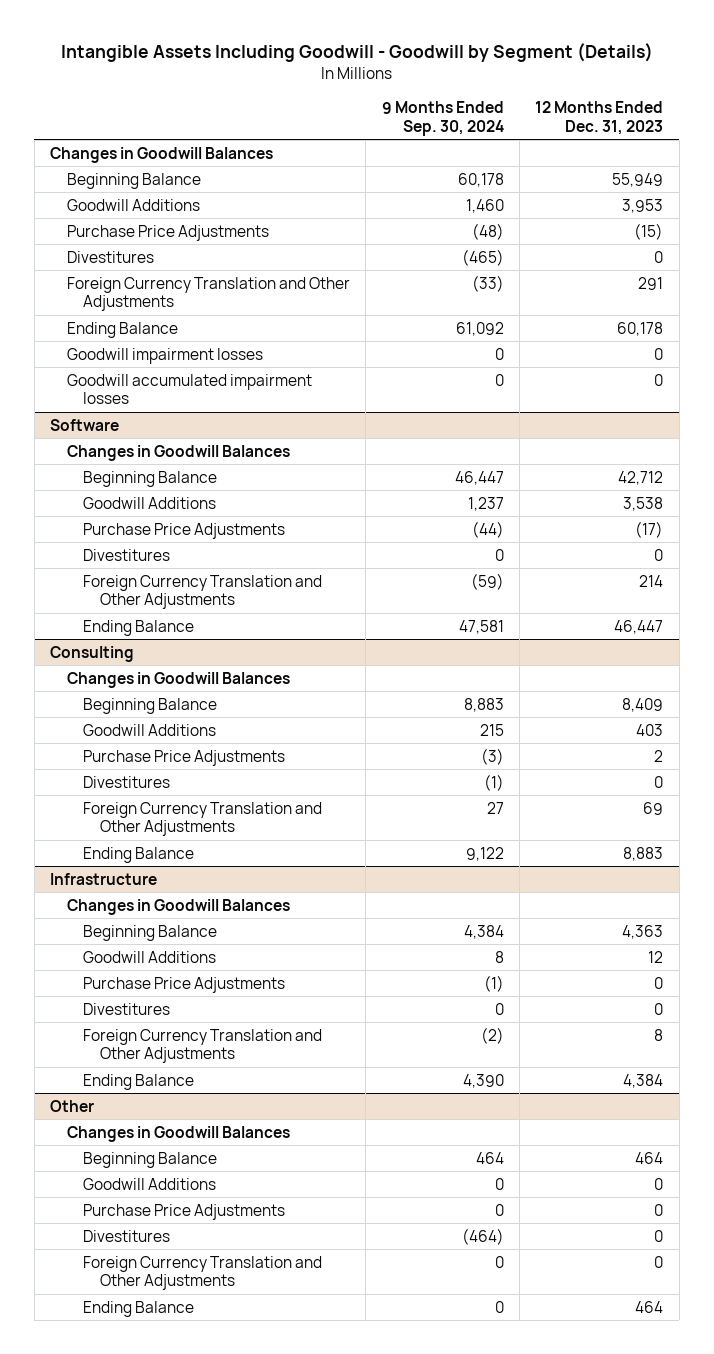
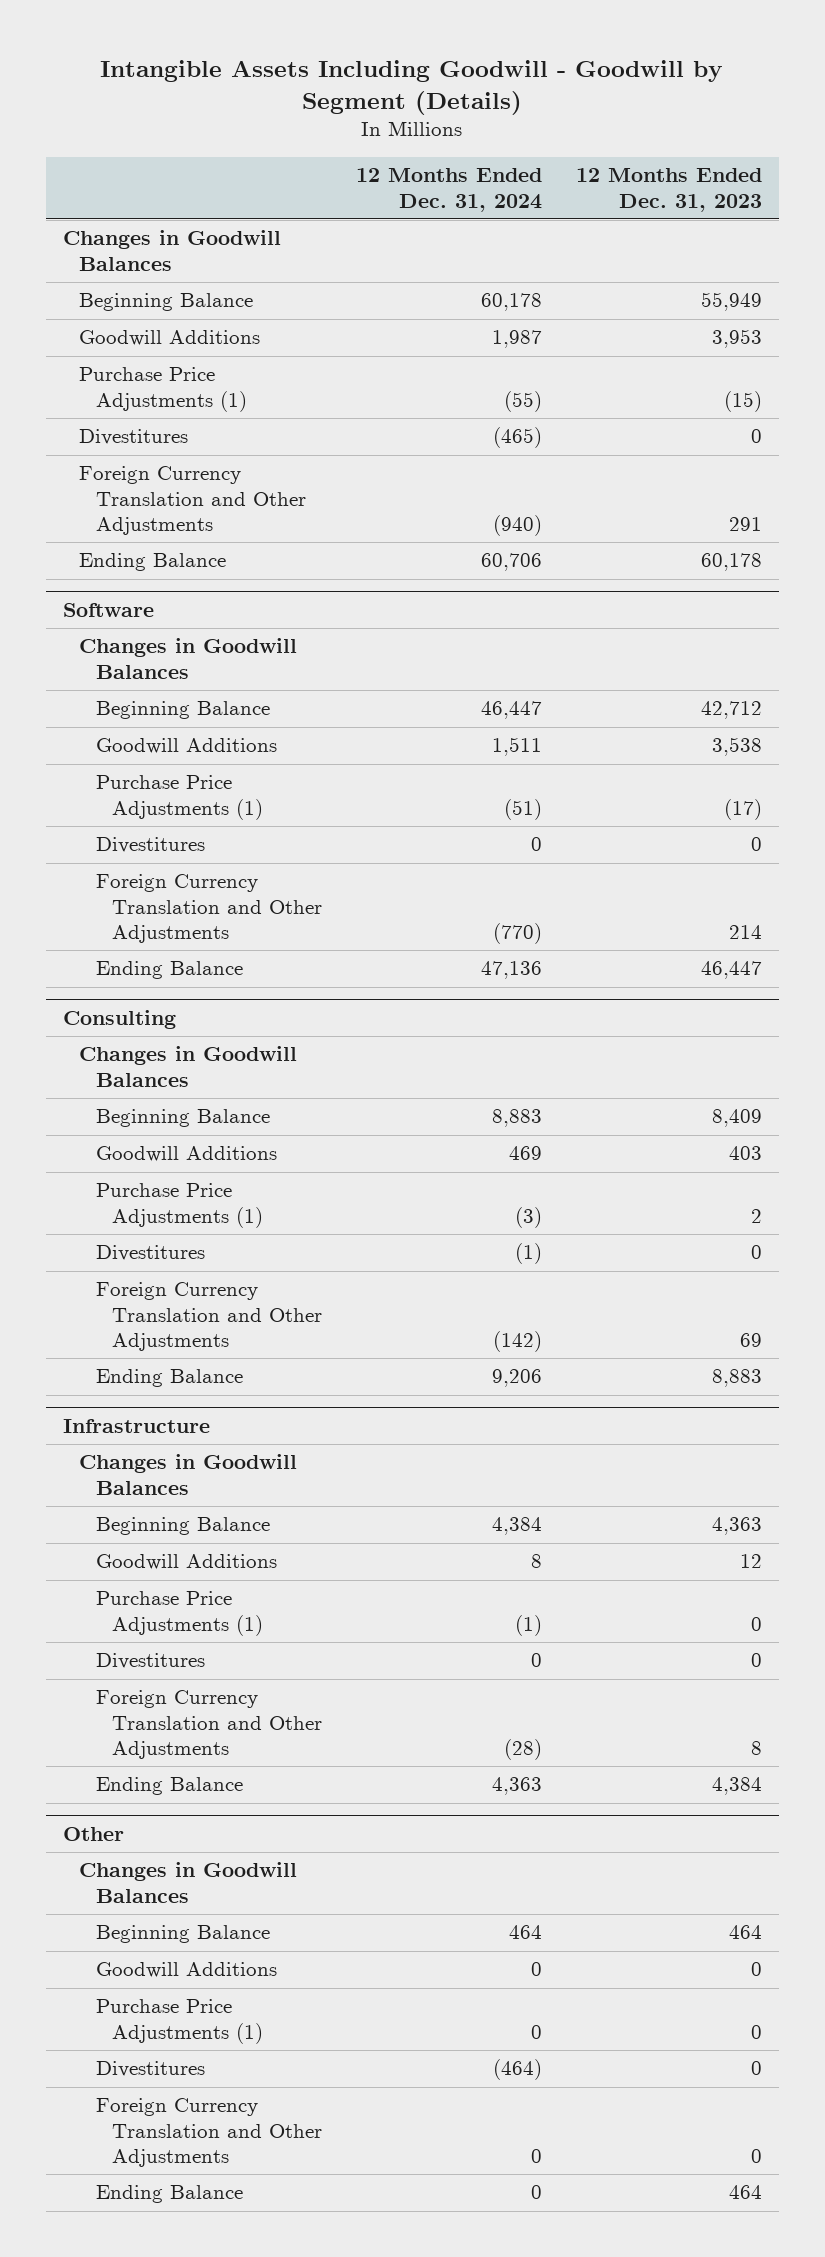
[381,101,504,136] 9 Months Ended Sep. 30, 2024 -> none
none -> [356,168,543,212] 12 Months Ended Dec. 31, 2024
[66,224,269,241] Purchase Price Adjustments -> [79,367,247,412] Purchase Price Adjustments (1)
[66,347,263,364] Goodwill impairment losses -> none
[66,373,312,405] Goodwill accumulated impairment losses -> none
[83,522,286,539] Purchase Price Adjustments -> [95,775,264,820] Purchase Price Adjustments (1)
[83,749,286,766] Purchase Price Adjustments -> [95,1183,264,1228] Purchase Price Adjustments (1)
[83,976,286,993] Purchase Price Adjustments -> [95,1591,264,1636] Purchase Price Adjustments (1)
[83,1203,286,1220] Purchase Price Adjustments -> [95,1999,264,2044] Purchase Price Adjustments (1)

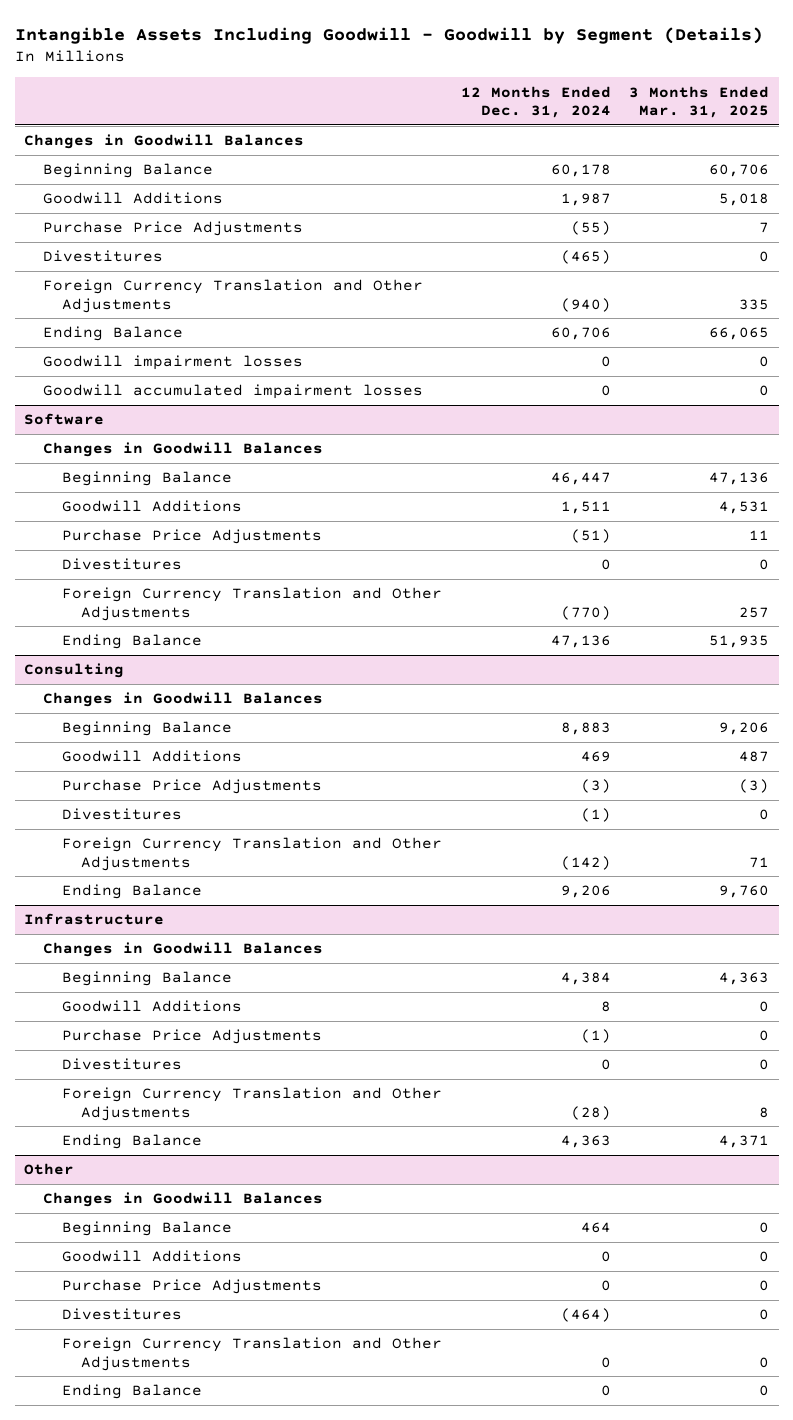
[576,168,763,212] 12 Months Ended Dec. 31, 2023 -> none
none -> [629,85,770,119] 3 Months Ended Mar. 31, 2025
[79,367,247,412] Purchase Price Adjustments (1) -> [43,221,304,237] Purchase Price Adjustments
none -> [43,355,304,371] Goodwill impairment losses
none -> [43,384,424,400] Goodwill accumulated impairment losses
[95,775,264,820] Purchase Price Adjustments (1) -> [62,529,323,545] Purchase Price Adjustments
[95,1183,264,1228] Purchase Price Adjustments (1) -> [62,779,323,795] Purchase Price Adjustments
[95,1591,264,1636] Purchase Price Adjustments (1) -> [62,1029,323,1045] Purchase Price Adjustments
[95,1999,264,2044] Purchase Price Adjustments (1) -> [62,1279,323,1295] Purchase Price Adjustments

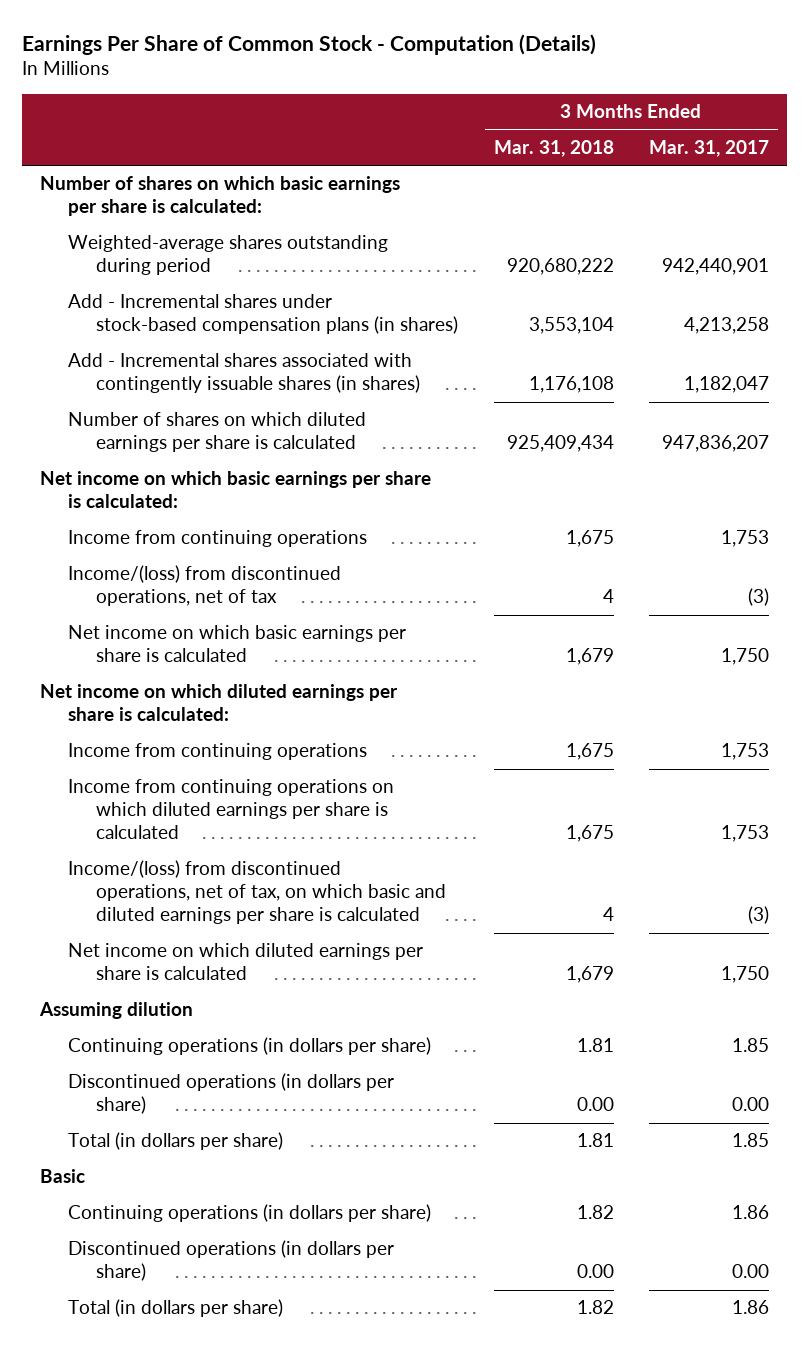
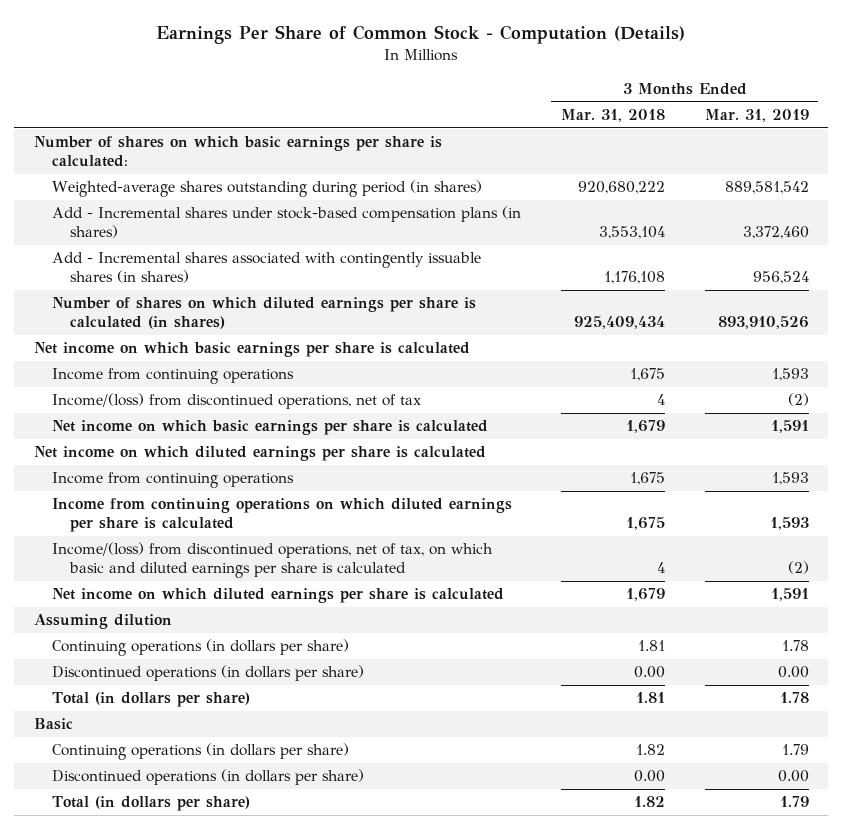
[649,139,770,157] Mar. 31, 2017 -> none
none -> [704,109,809,123] Mar. 31, 2019
[68,235,389,276] Weighted-average shares outstanding during period -> [52,180,483,198] Weighted-average shares outstanding during period (in shares)
[68,412,367,453] Number of shares on which diluted earnings per share is calculated -> [52,297,477,330] Number of shares on which diluted earnings per share is calculated (in shares)
[39,471,431,509] Net income on which basic earnings per share is calculated: -> [34,342,471,358] Net income on which basic earnings per share is calculated
[39,684,398,722] Net income on which diluted earnings per share is calculated: -> [34,446,487,462] Net income on which diluted earnings per share is calculated

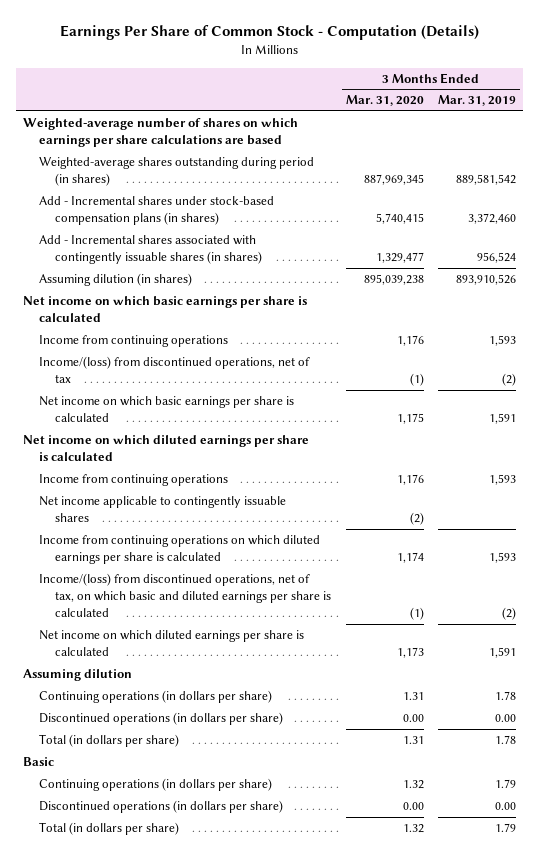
[560,109,665,123] Mar. 31, 2018 -> none
none -> [345,95,424,107] Mar. 31, 2020
[34,136,443,168] Number of shares on which basic earnings per share is calculated: -> [23,118,299,148] Weighted-average number of shares on which earnings per share calculations are based
[52,297,477,330] Number of shares on which diluted earnings per share is calculated (in shares) -> [39,273,193,287] Assuming dilution (in shares)
none -> [39,496,287,523] Net income applicable to contingently issuable shares

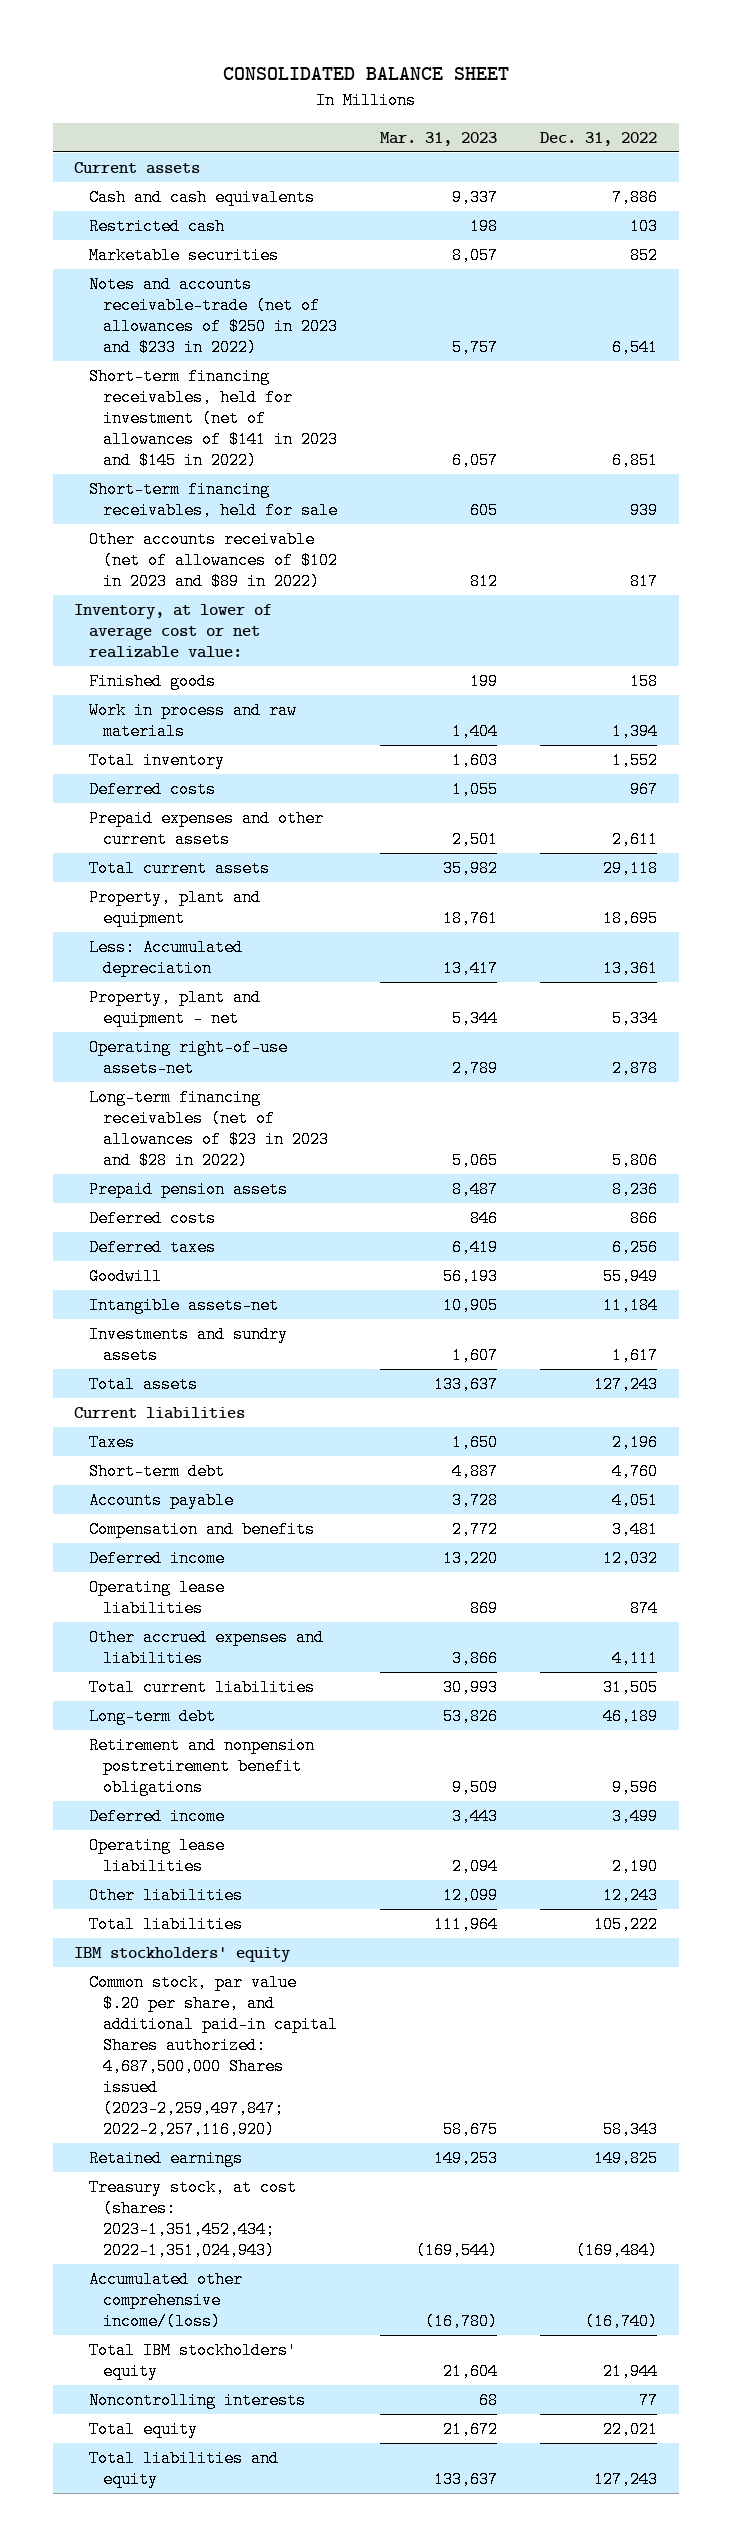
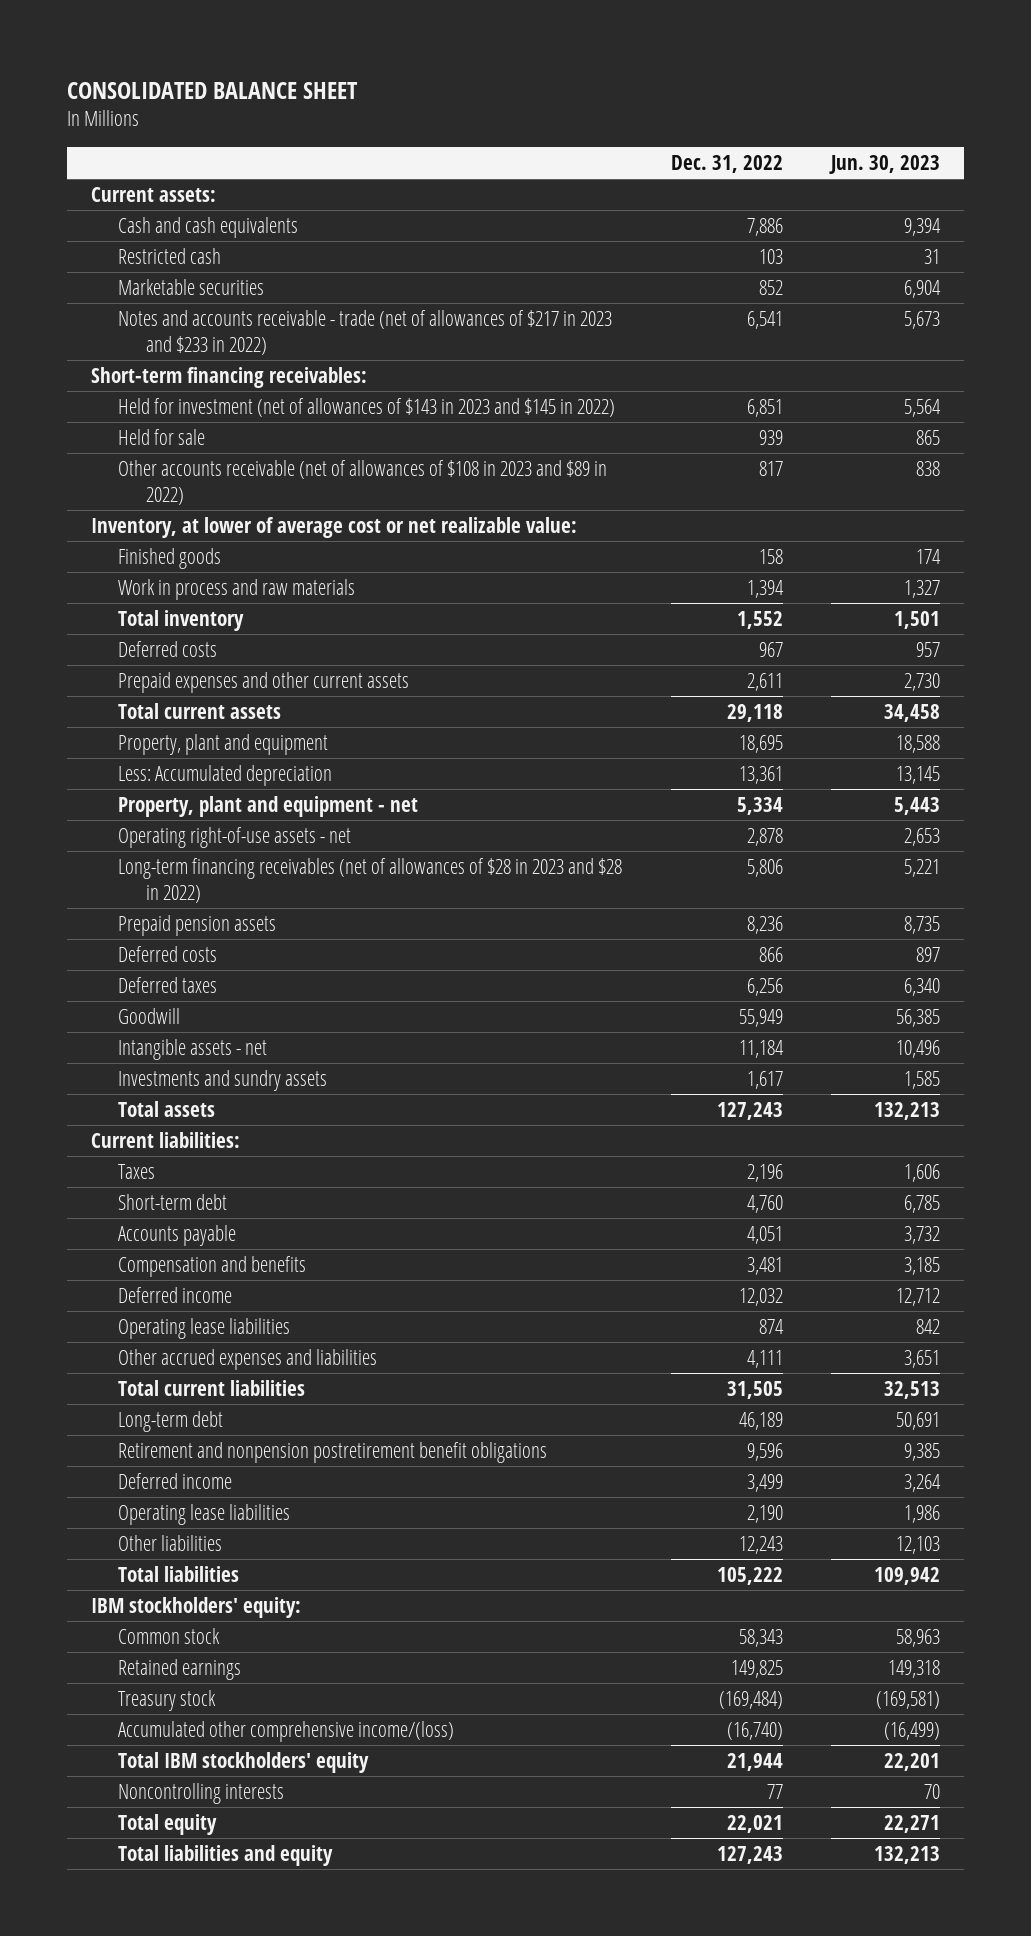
[380,131,498,146] Mar. 31, 2023 -> none
none -> [829,154,941,174] Jun. 30, 2023
[74,162,201,175] Current assets -> [90,187,216,203] Current assets:
[88,276,339,357] Notes and accounts receivable-trade (net of allowances of $250 in 2023 and $233 in 2022) -> [118,310,613,355] Notes and accounts receivable - trade (net of allowances of $217 in 2023 and $233 in 2022)
none -> [90,367,367,389] Short-term financing receivables:
[88,368,339,470] Short-term financing receivables, held for investment (net of allowances of $141 in 2023 and $145 in 2022) -> [118,398,616,418] Held for investment (net of allowances of $143 in 2023 and $145 in 2022)
[88,481,339,520] Short-term financing receivables, held for sale -> [118,429,206,446] Held for sale
[88,531,339,591] Other accounts receivable (net of allowances of $102 in 2023 and $89 in 2022) -> [118,460,608,505] Other accounts receivable (net of allowances of $108 in 2023 and $89 in 2022)
[88,1039,288,1078] Operating right-of-use assets-net -> [118,827,352,849] Operating right-of-use assets - net
[88,1089,330,1170] Long-term financing receivables (net of allowances of $23 in 2023 and $28 in 2022) -> [118,858,623,903] Long-term financing receivables (net of allowances of $28 in 2023 and $28 in 2022)
[88,1297,279,1315] Intangible assets-net -> [118,1039,268,1061] Intangible assets - net
[74,1407,246,1420] Current liabilities -> [90,1132,240,1149] Current liabilities:
[74,1947,292,1963] IBM stockholders' equity -> [90,1597,301,1619] IBM stockholders' equity:
[88,1974,339,2139] Common stock, par value $.20 per share, and additional paid-in capital Shares authorized: 4,687,500,000 Shares issued (2023-2,259,497,847; 2022-2,257,116,920) -> [118,1628,221,1645] Common stock
[88,2179,297,2260] Treasury stock, at cost (shares: 2023-1,351,452,434; 2022-1,351,024,943) -> [118,1690,217,1712] Treasury stock

